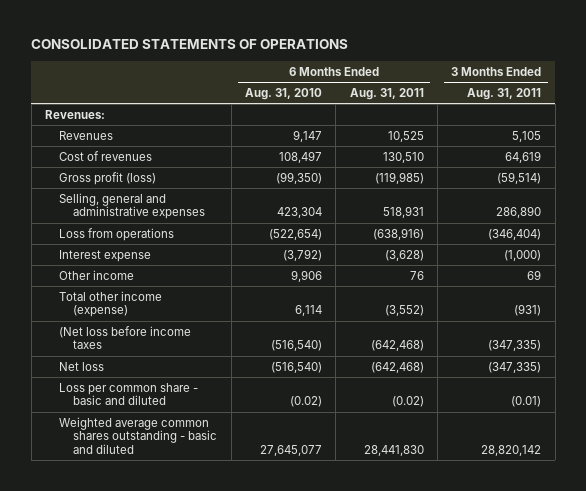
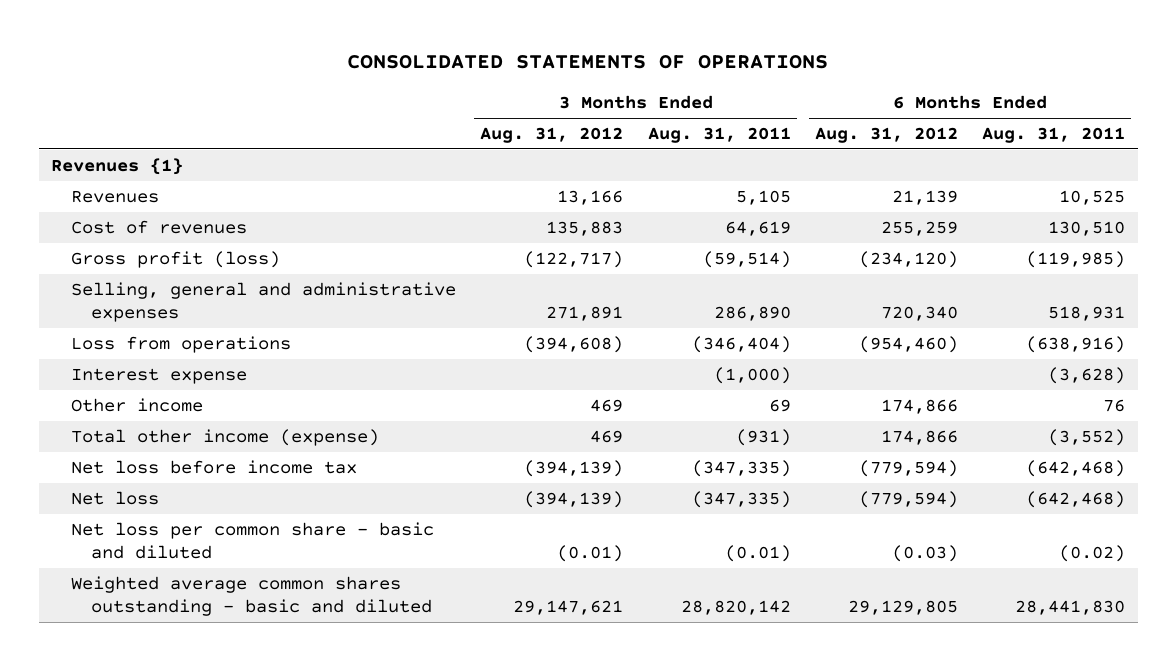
[244,87,322,100] Aug. 31, 2010 -> none
none -> [480,126,624,143] Aug. 31, 2012
none -> [815,126,959,143] Aug. 31, 2012
[44,109,105,119] Revenues: -> [50,157,183,175] Revenues {1}
[59,325,192,350] (Net loss before income taxes -> [71,459,358,474] Net loss before income tax
[59,382,199,406] Loss per common share - basic and diluted -> [71,521,435,560] Net loss per common share - basic and diluted

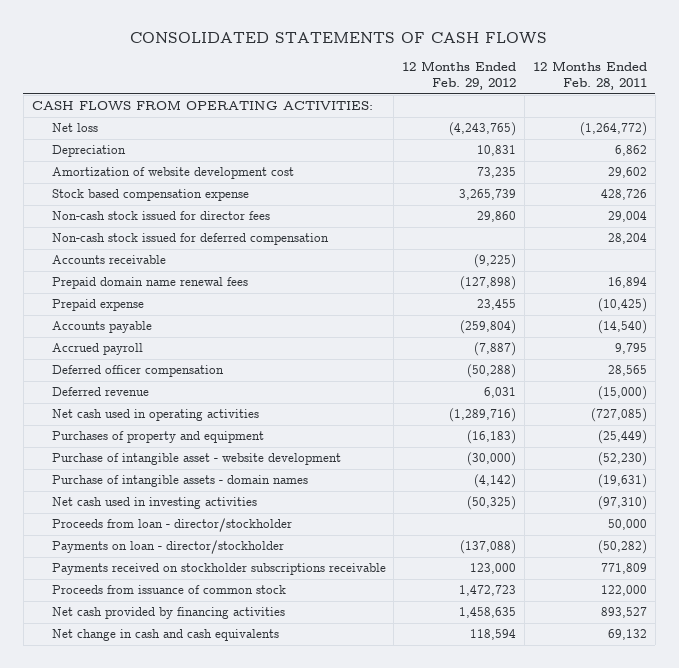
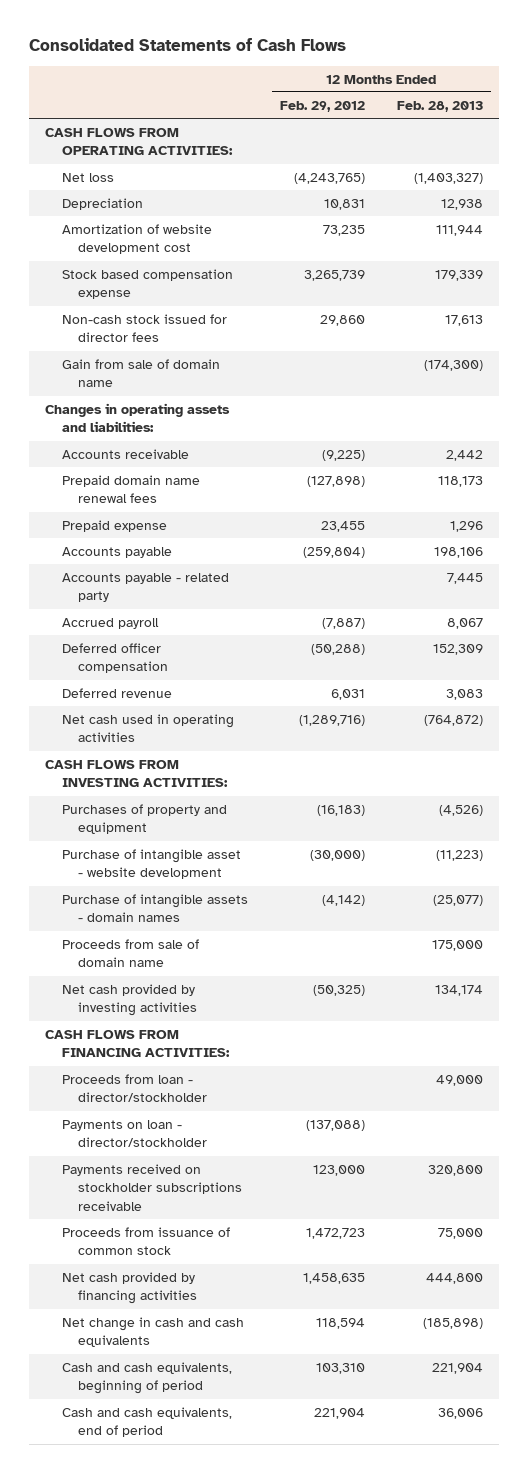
[130,32,548,45] CONSOLIDATED STATEMENTS OF CASH FLOWS -> [29,38,347,52] Consolidated Statements of Cash Flows
[532,61,647,91] 12 Months Ended Feb. 28, 2011 -> none
none -> [396,100,483,112] Feb. 28, 2013
[51,233,329,246] Non-cash stock issued for deferred compensation -> none
none -> [61,358,220,388] Gain from sale of domain name
none -> [45,402,231,433] Changes in operating assets and liabilities:
none -> [61,572,229,603] Accounts payable - related party
none -> [45,759,228,788] CASH FLOWS FROM INVESTING ACTIVITIES:
none -> [61,938,199,968] Proceeds from sale of domain name
[51,497,257,510] Net cash used in investing activities -> [61,983,197,1017] Net cash provided by investing activities
none -> [45,1029,230,1058] CASH FLOWS FROM FINANCING ACTIVITIES:
none -> [61,1361,232,1395] Cash and cash equivalents, beginning of period
none -> [61,1406,232,1438] Cash and cash equivalents, end of period

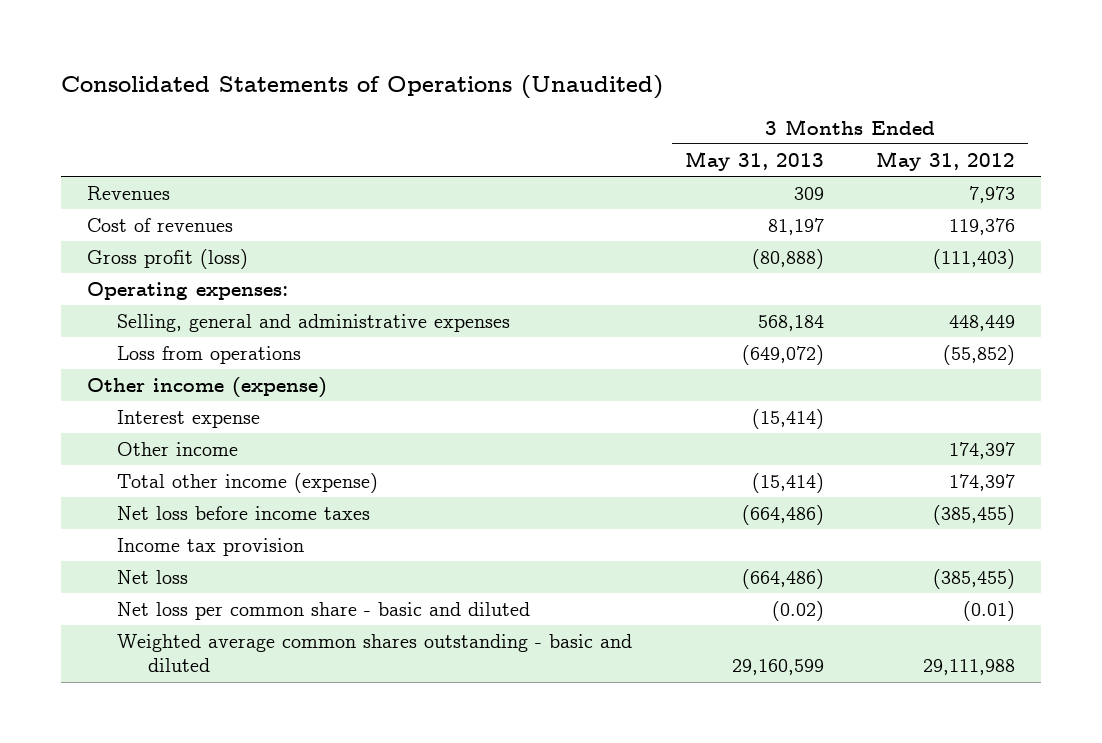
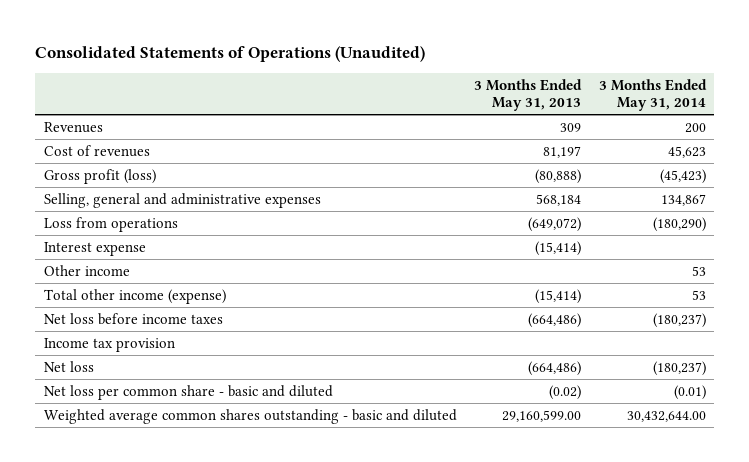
[876,151,1016,172] May 31, 2012 -> none
none -> [598,78,707,112] 3 Months Ended May 31, 2014
[86,282,288,301] Operating expenses: -> none
[86,377,327,399] Other income (expense) -> none
[731,659,824,676] 29,160,599 -> [502,409,582,422] 29,160,599.00

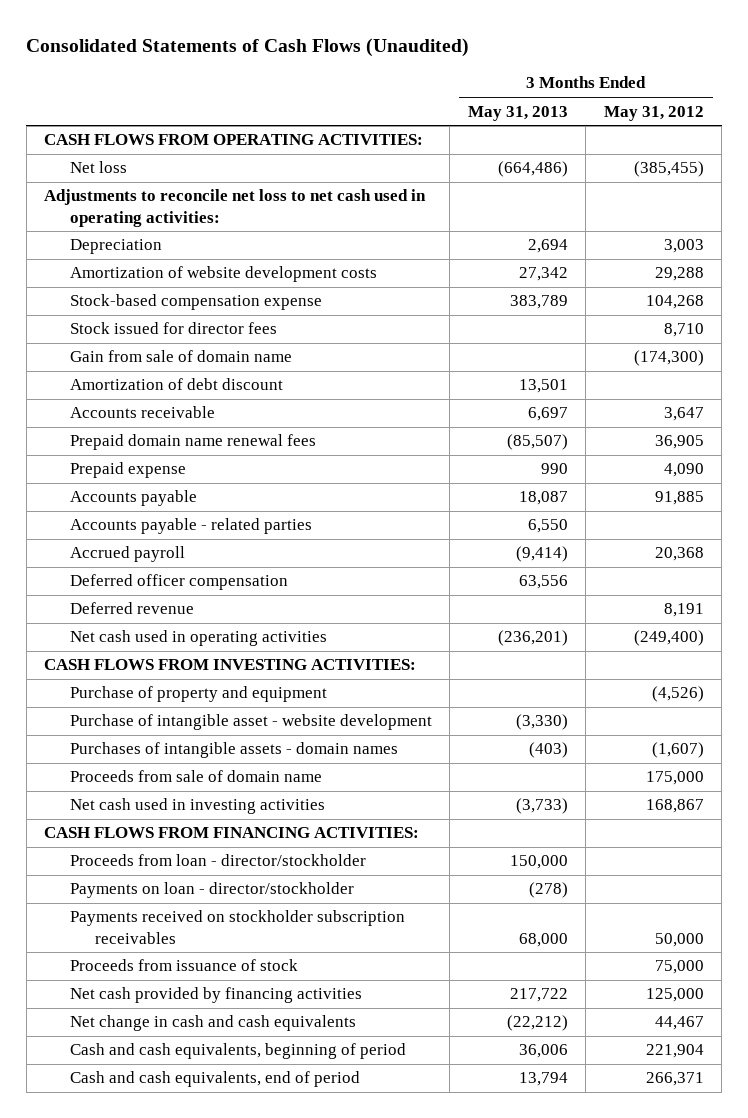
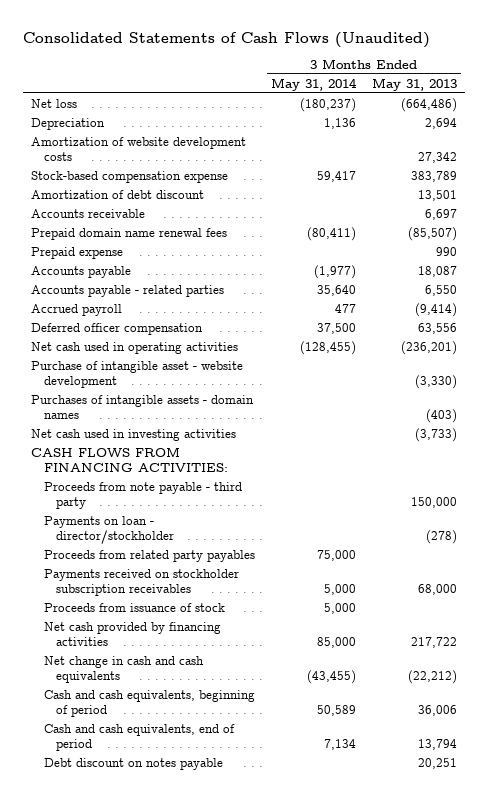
[603,105,704,121] May 31, 2012 -> none
none -> [270,77,357,91] May 31, 2014
[44,134,424,146] CASH FLOWS FROM OPERATING ACTIVITIES: -> none
[44,189,427,227] Adjustments to reconcile net loss to net cash used in operating activities: -> none
[69,322,277,335] Stock issued for director fees -> none
[69,350,292,363] Gain from sale of domain name -> none
[69,602,194,615] Deferred revenue -> none
[44,659,417,671] CASH FLOWS FROM INVESTING ACTIVITIES: -> none
[69,686,327,703] Purchase of property and equipment -> none
[69,770,322,783] Proceeds from sale of domain name -> none
[69,854,366,867] Proceeds from loan - director/stockholder -> none
none -> [43,481,242,509] Proceeds from note payable - third party
none -> [43,549,255,562] Proceeds from related party payables
none -> [43,757,223,770] Debt discount on notes payable

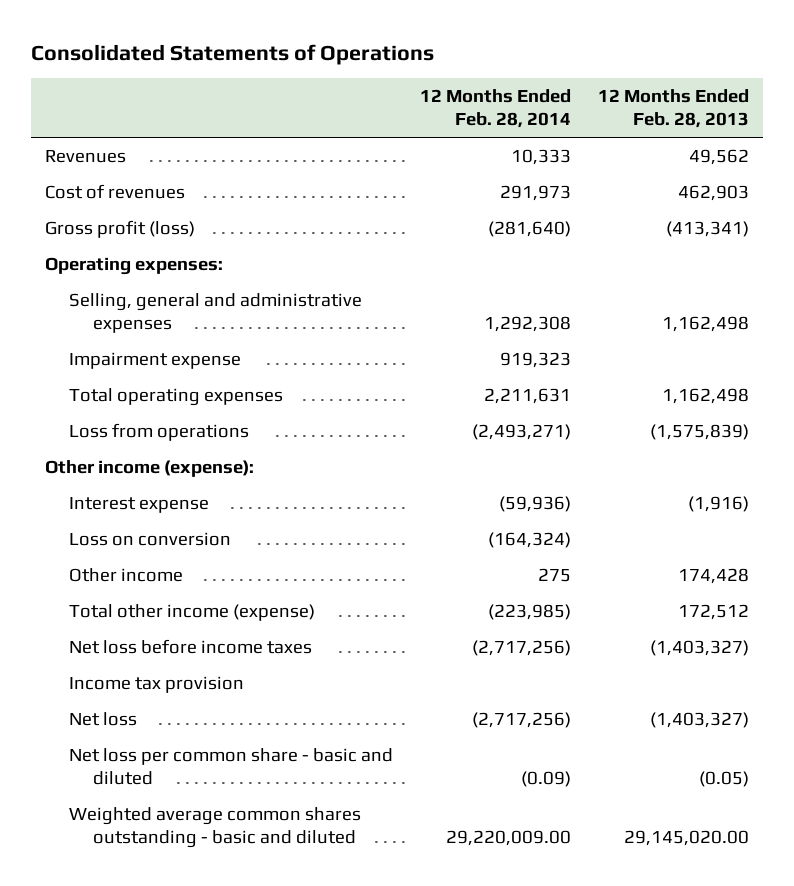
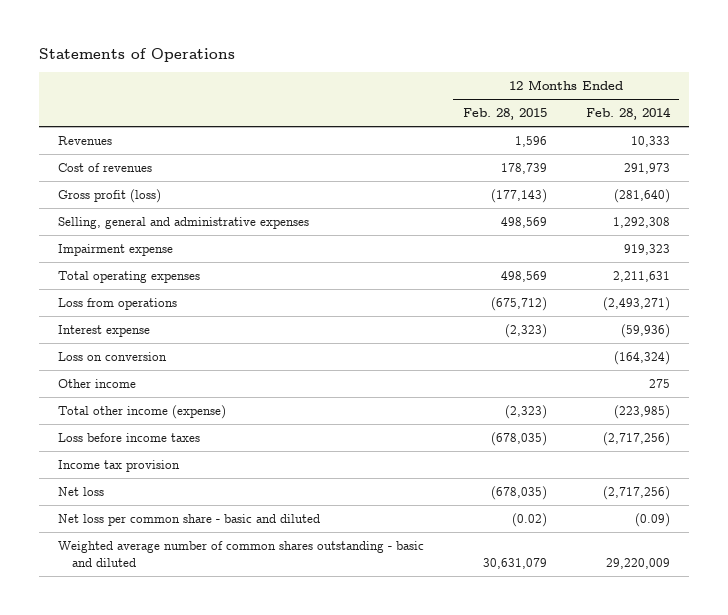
[30,43,434,65] Consolidated Statements of Operations -> [38,48,235,63] Statements of Operations
[598,89,750,129] 12 Months Ended Feb. 28, 2013 -> none
none -> [462,108,547,121] Feb. 28, 2015
[44,257,223,276] Operating expenses: -> none
[44,460,254,478] Other income (expense): -> none
[68,639,312,655] Net loss before income taxes -> [58,433,201,443] Loss before income taxes
[68,807,361,848] Weighted average common shares outstanding - basic and diluted -> [58,541,425,567] Weighted average number of common shares outstanding - basic and diluted
[446,829,572,846] 29,220,009.00 -> [605,557,670,569] 29,220,009

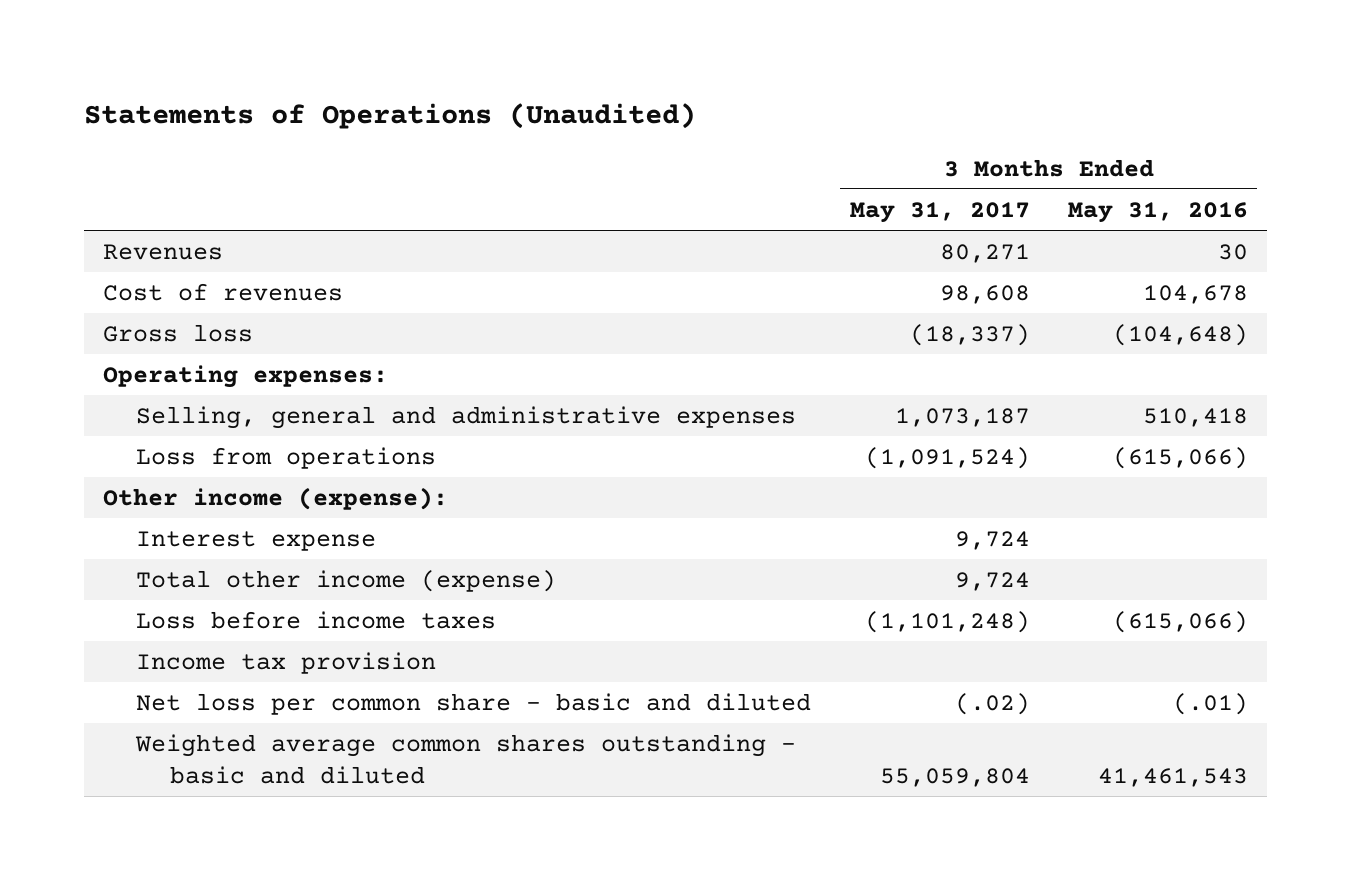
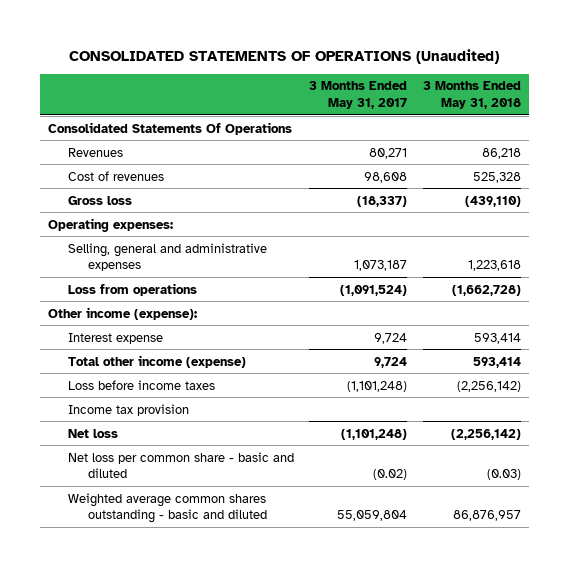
[83,102,696,129] Statements of Operations (Unaudited) -> [69,48,500,64] CONSOLIDATED STATEMENTS OF OPERATIONS (Unaudited)
[1067,201,1248,223] May 31, 2016 -> none
none -> [422,81,521,110] 3 Months Ended May 31, 2018
none -> [48,121,293,135] Consolidated Statements Of Operations
none -> [68,428,119,438] Net loss
[954,692,1030,715] (.02) -> [373,469,408,481] (0.02)

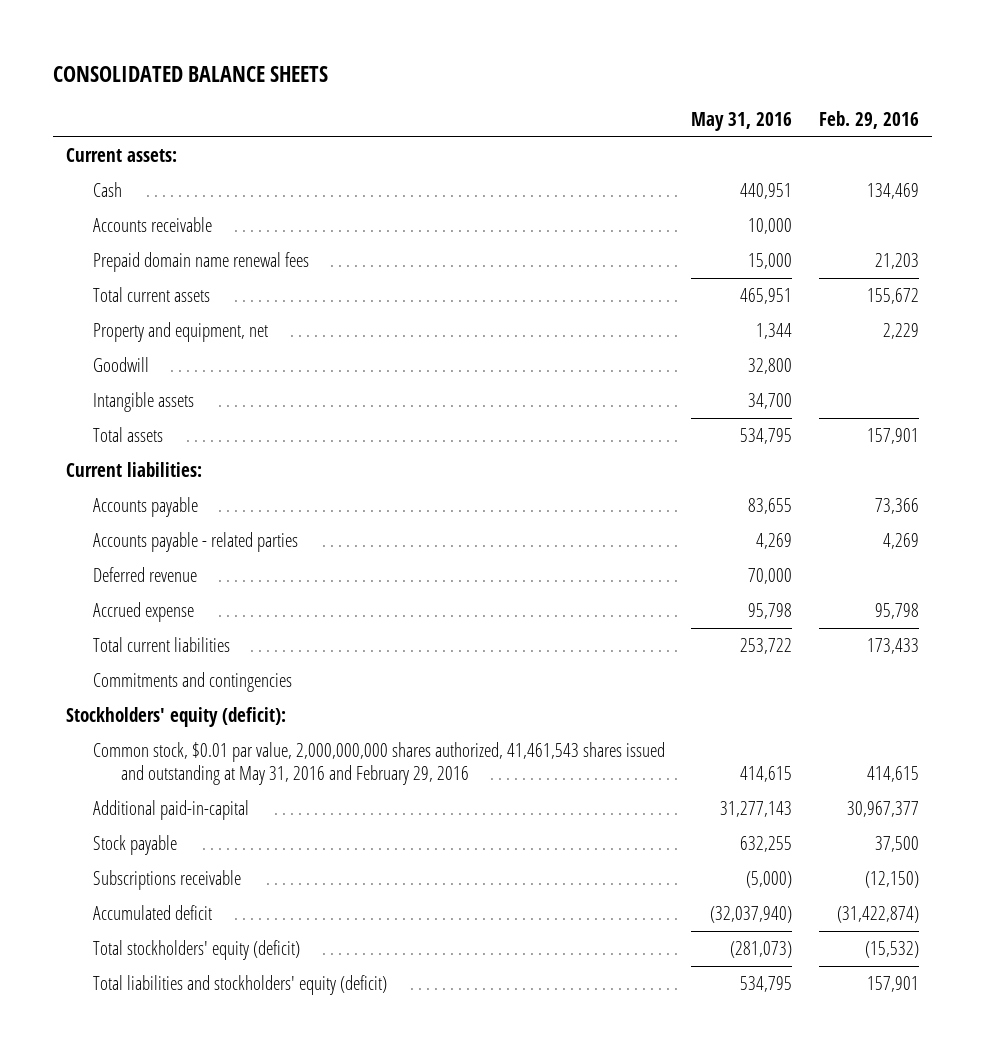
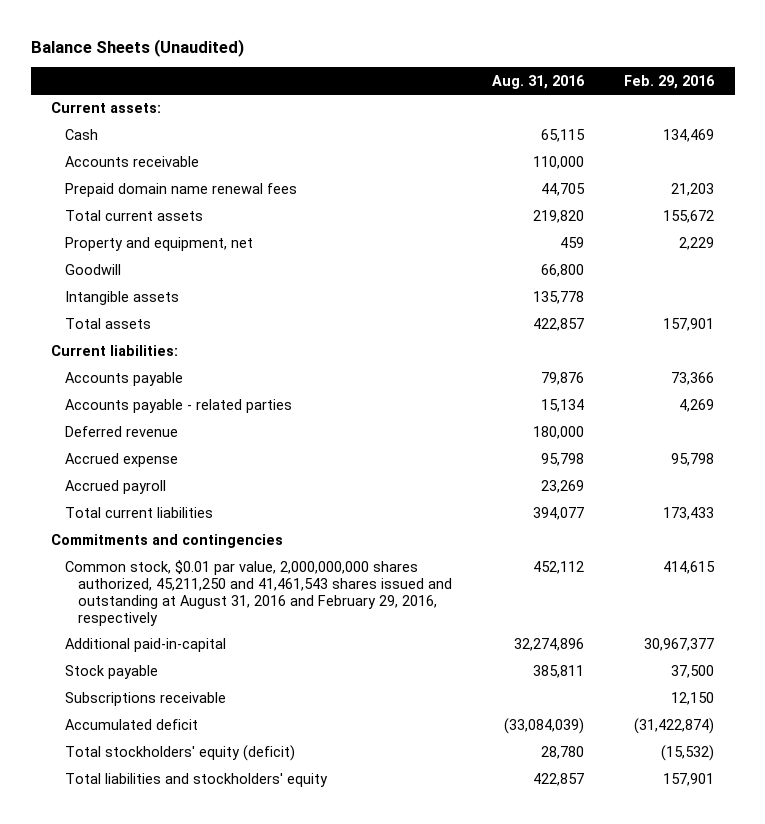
[52,66,328,83] CONSOLIDATED BALANCE SHEETS -> [30,39,244,58] Balance Sheets (Unaudited)
[691,111,793,131] May 31, 2016 -> none
none -> [492,74,586,89] Aug. 31, 2016
none -> [64,480,166,495] Accrued payroll
[65,707,286,728] Stockholders' equity (deficit): -> none
[93,742,666,785] Common stock, $0.01 par value, 2,000,000,000 shares authorized, 41,461,543 shares issued and outstanding at May 31, 2016 and February 29, 2016 -> [64,560,453,626] Common stock, $0.01 par value, 2,000,000,000 shares authorized, 45,211,250 and 41,461,543 shares issued and outstanding at August 31, 2016 and February 29, 2016, respectively
[864,871,919,889] (12,150) -> [671,692,715,706] 12,150
[93,975,388,996] Total liabilities and stockholders' equity (deficit) -> [64,773,328,788] Total liabilities and stockholders' equity

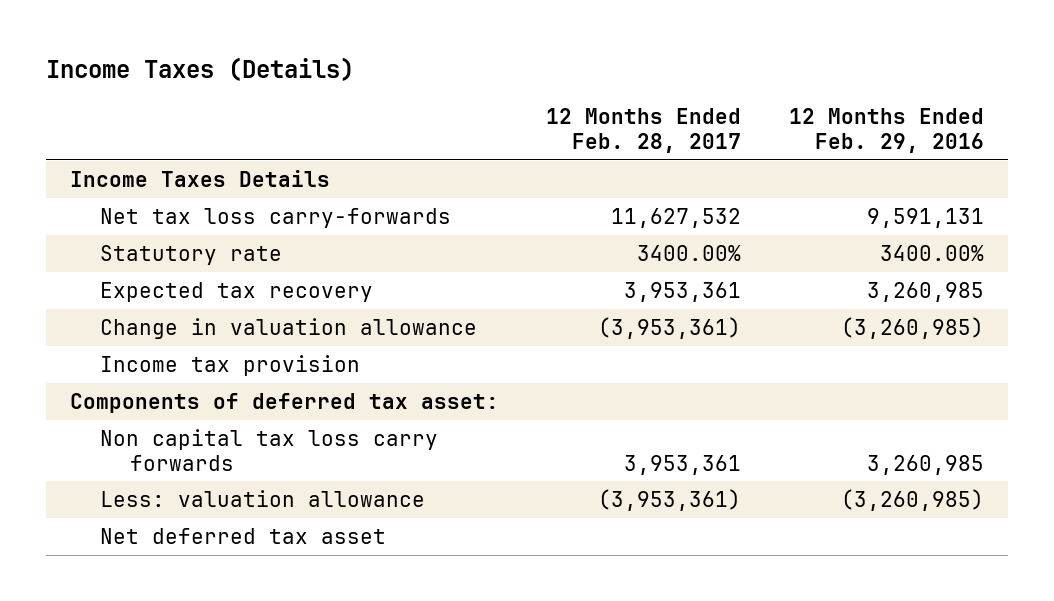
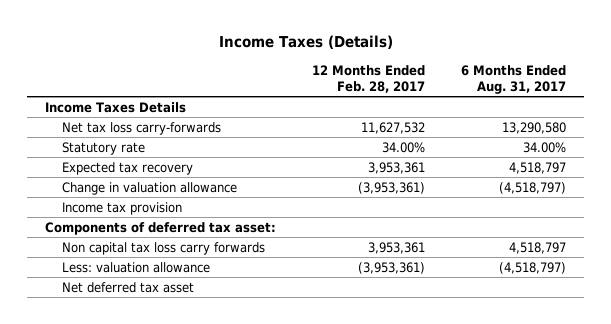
[789,107,985,153] 12 Months Ended Feb. 29, 2016 -> none
none -> [461,64,567,94] 6 Months Ended Aug. 31, 2017
[637,244,742,261] 3400.00% -> [382,141,426,153] 34.00%

